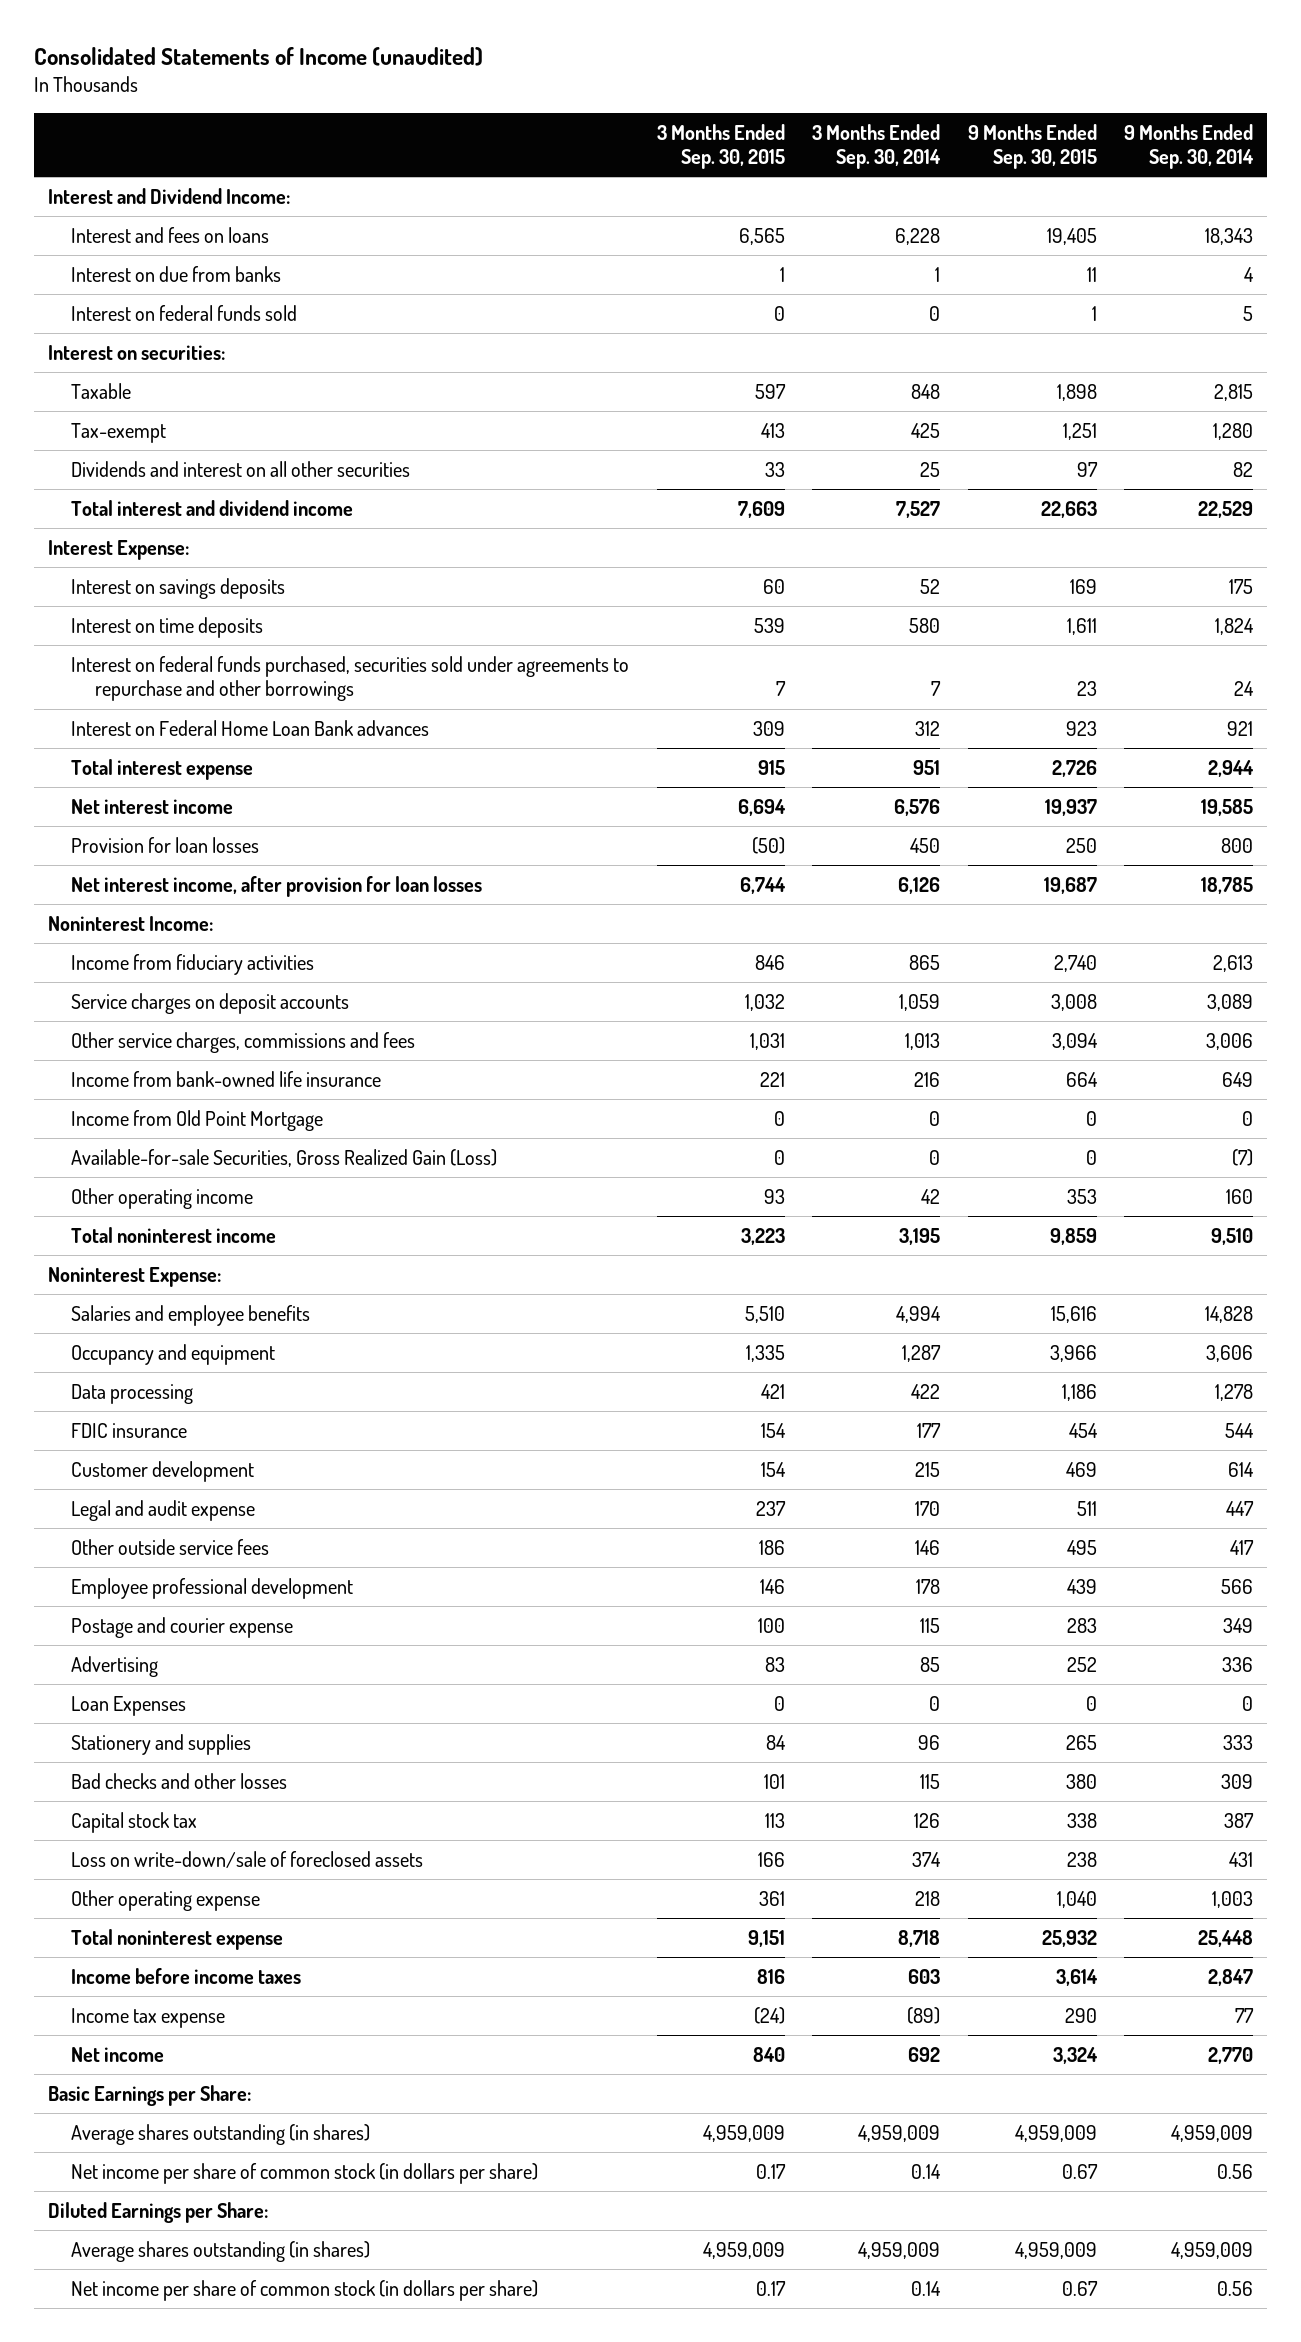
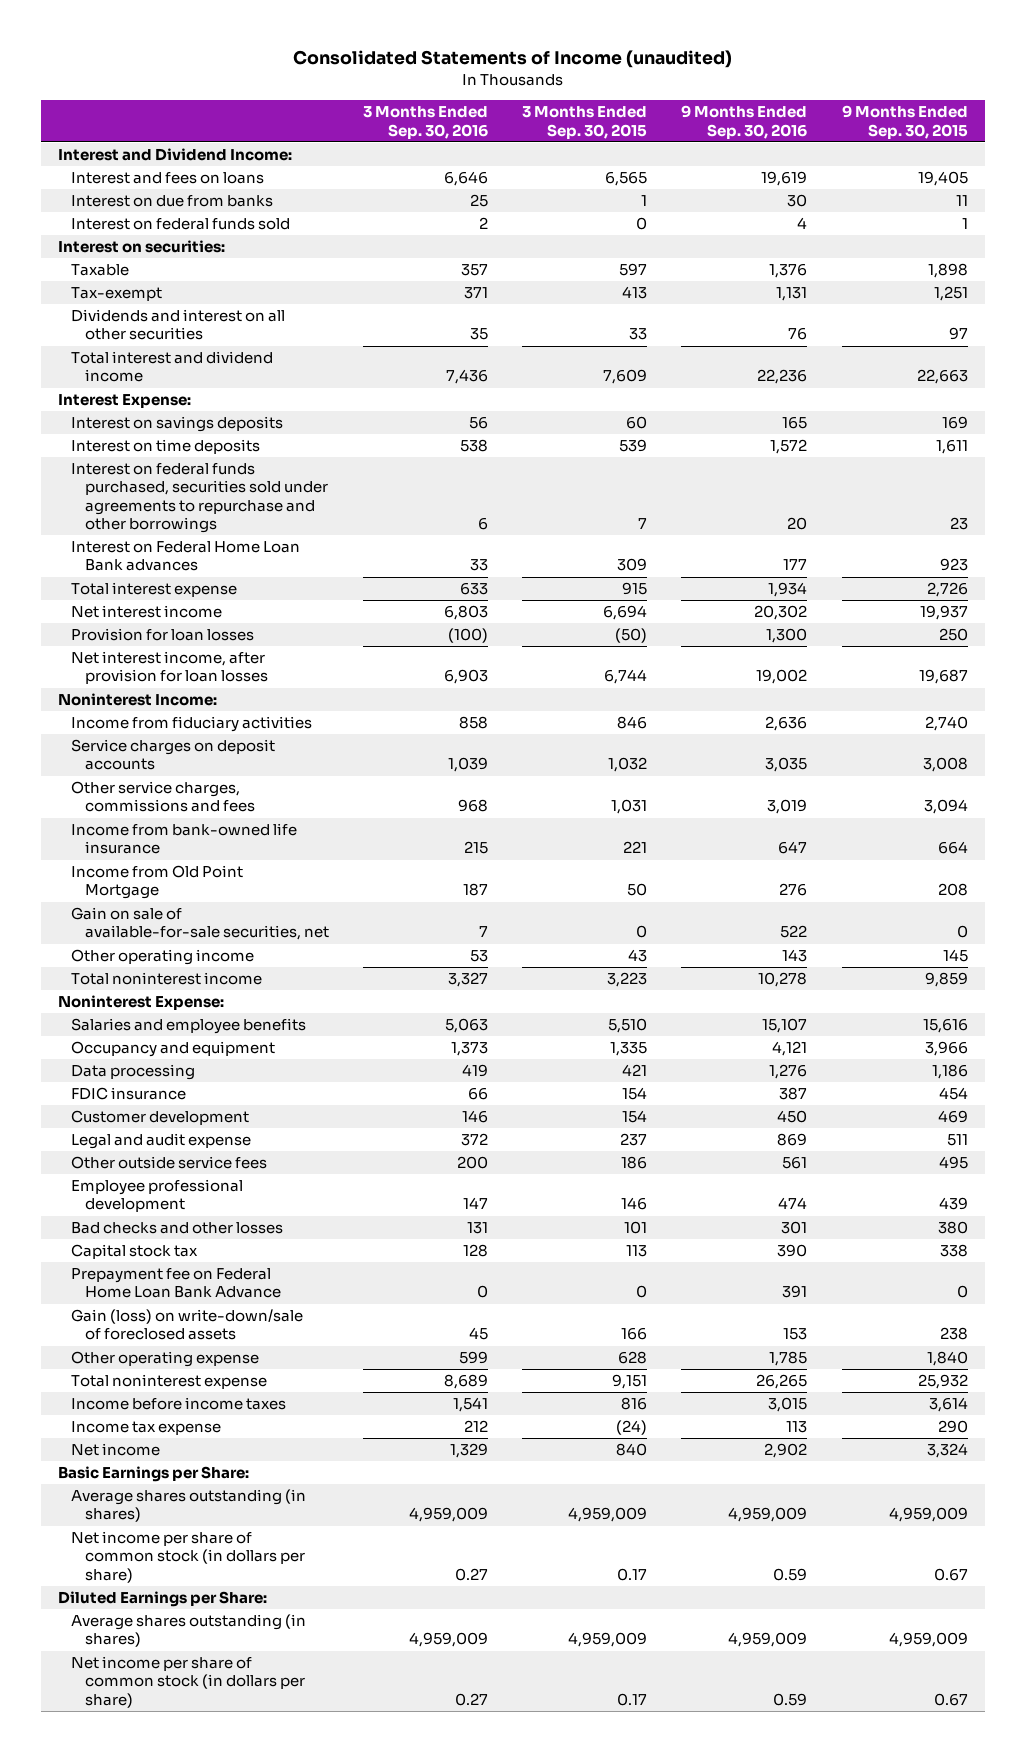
[812,123,942,169] 3 Months Ended Sep. 30, 2014 -> none
[1124,123,1255,169] 9 Months Ended Sep. 30, 2014 -> none
none -> [363,106,489,139] 3 Months Ended Sep. 30, 2016
none -> [681,105,808,139] 9 Months Ended Sep. 30, 2016
[773,1110,785,1126] 0 -> [627,883,648,897] 50
[1085,1110,1097,1126] 0 -> [937,883,968,897] 208
[71,1148,498,1167] Available-for-sale Securities, Gross Realized Gain (Loss) -> [71,907,329,941] Gain on sale of available-for-sale securities, net
[763,1188,785,1204] 93 -> [628,949,648,963] 43
[1066,1188,1097,1204] 353 -> [942,949,968,963] 145
[71,1616,294,1638] Postage and courier expense -> none
[71,1655,159,1677] Advertising -> none
[71,1695,187,1716] Loan Expenses -> none
[71,1733,252,1755] Stationery and supplies -> none
none -> [71,1268,281,1299] Prepayment fee on Federal Home Loan Bank Advance
[71,1850,424,1868] Loss on write-down/sale of foreclosed assets -> [71,1309,304,1341] Gain (loss) on write-down/sale of foreclosed assets
[758,1890,785,1906] 361 -> [618,1351,648,1365] 628
[1056,1890,1097,1908] 1,040 -> [926,1351,968,1367] 1,840

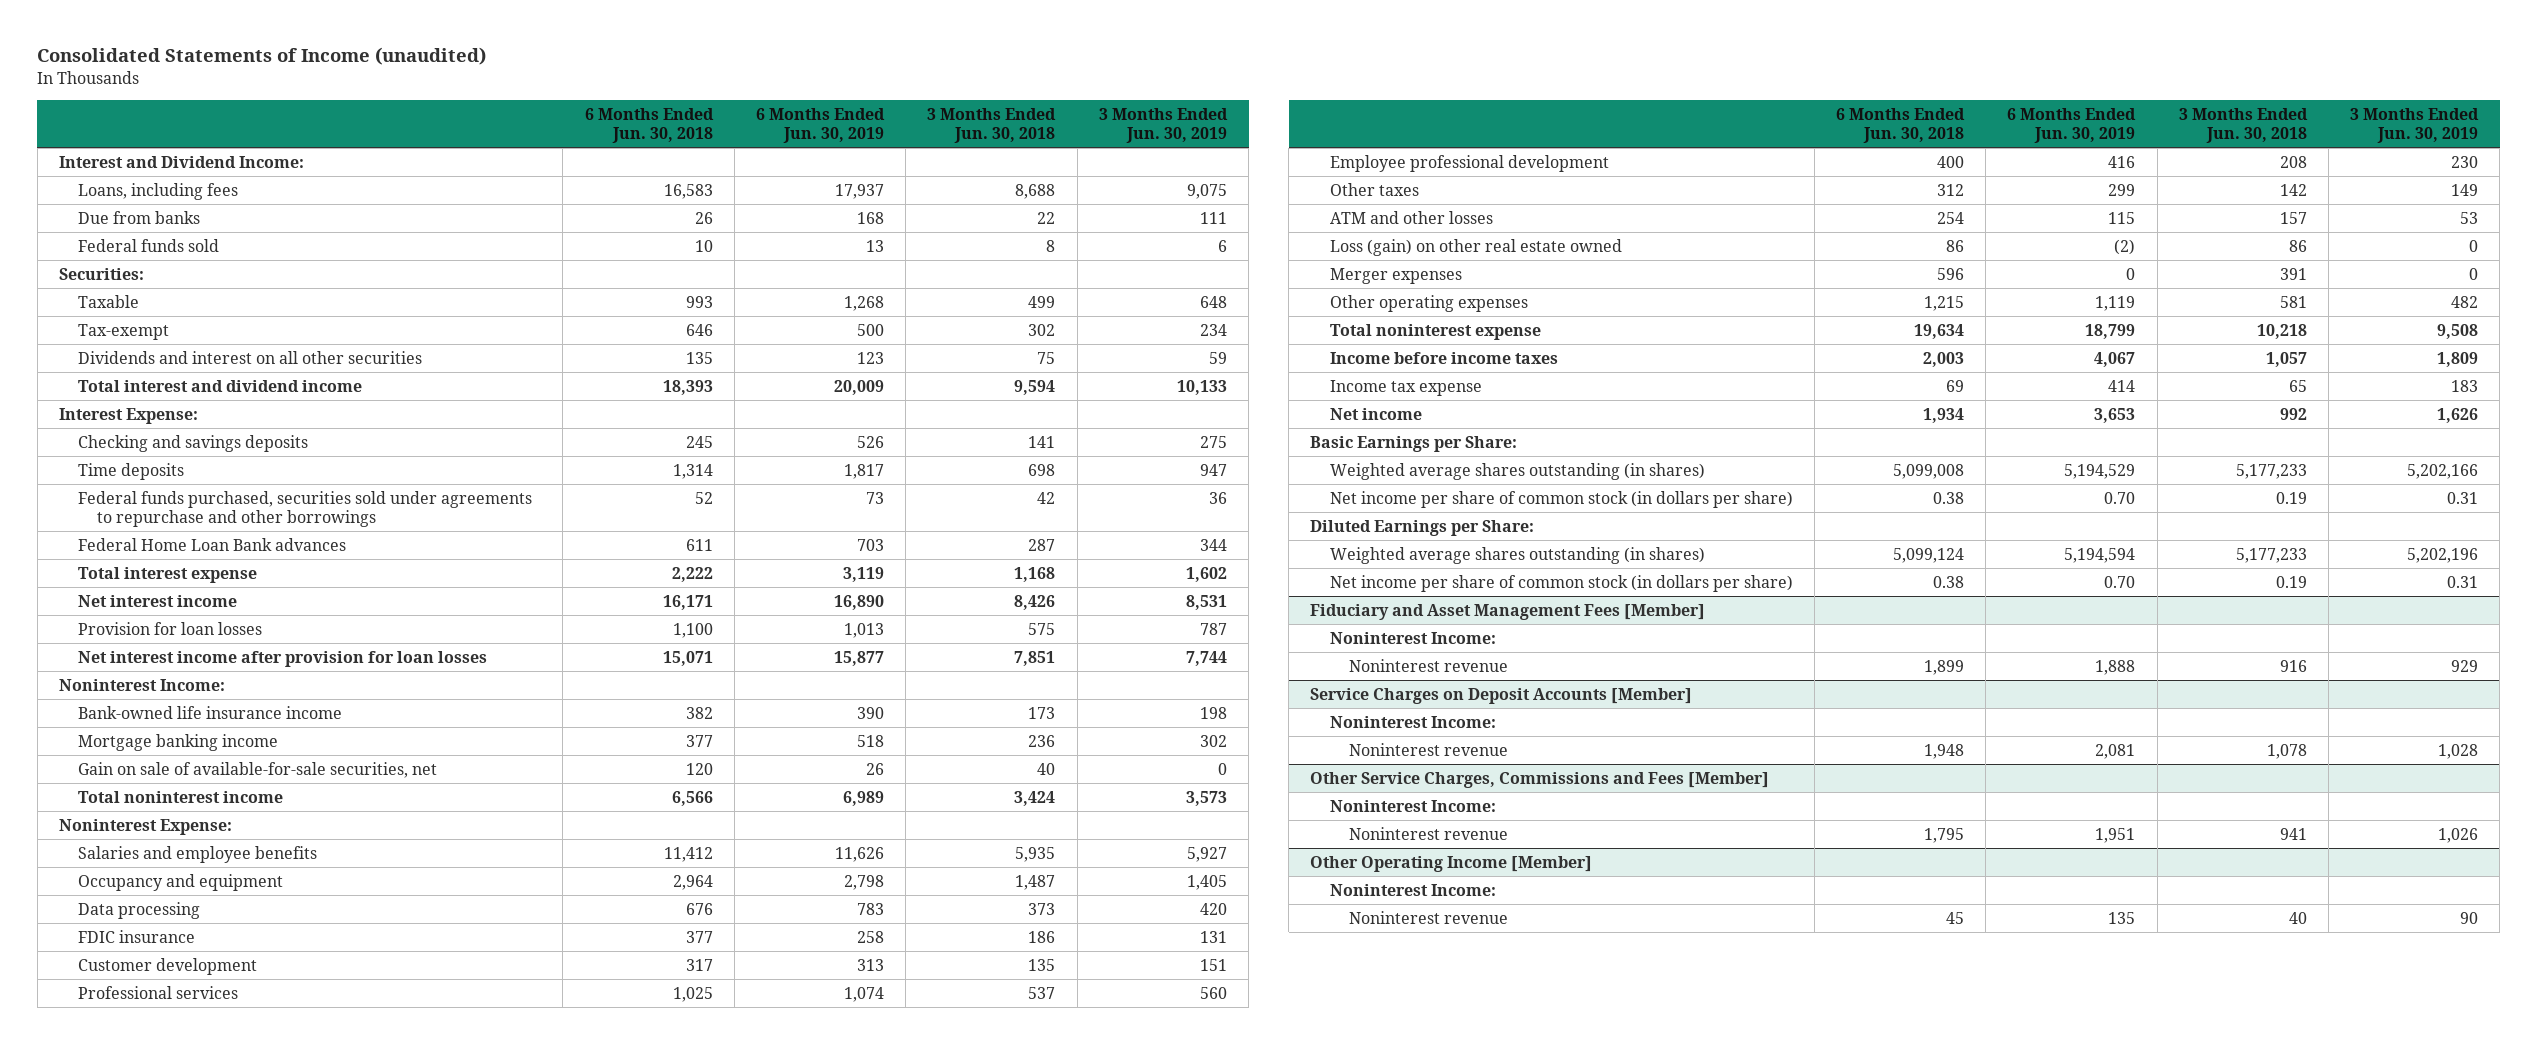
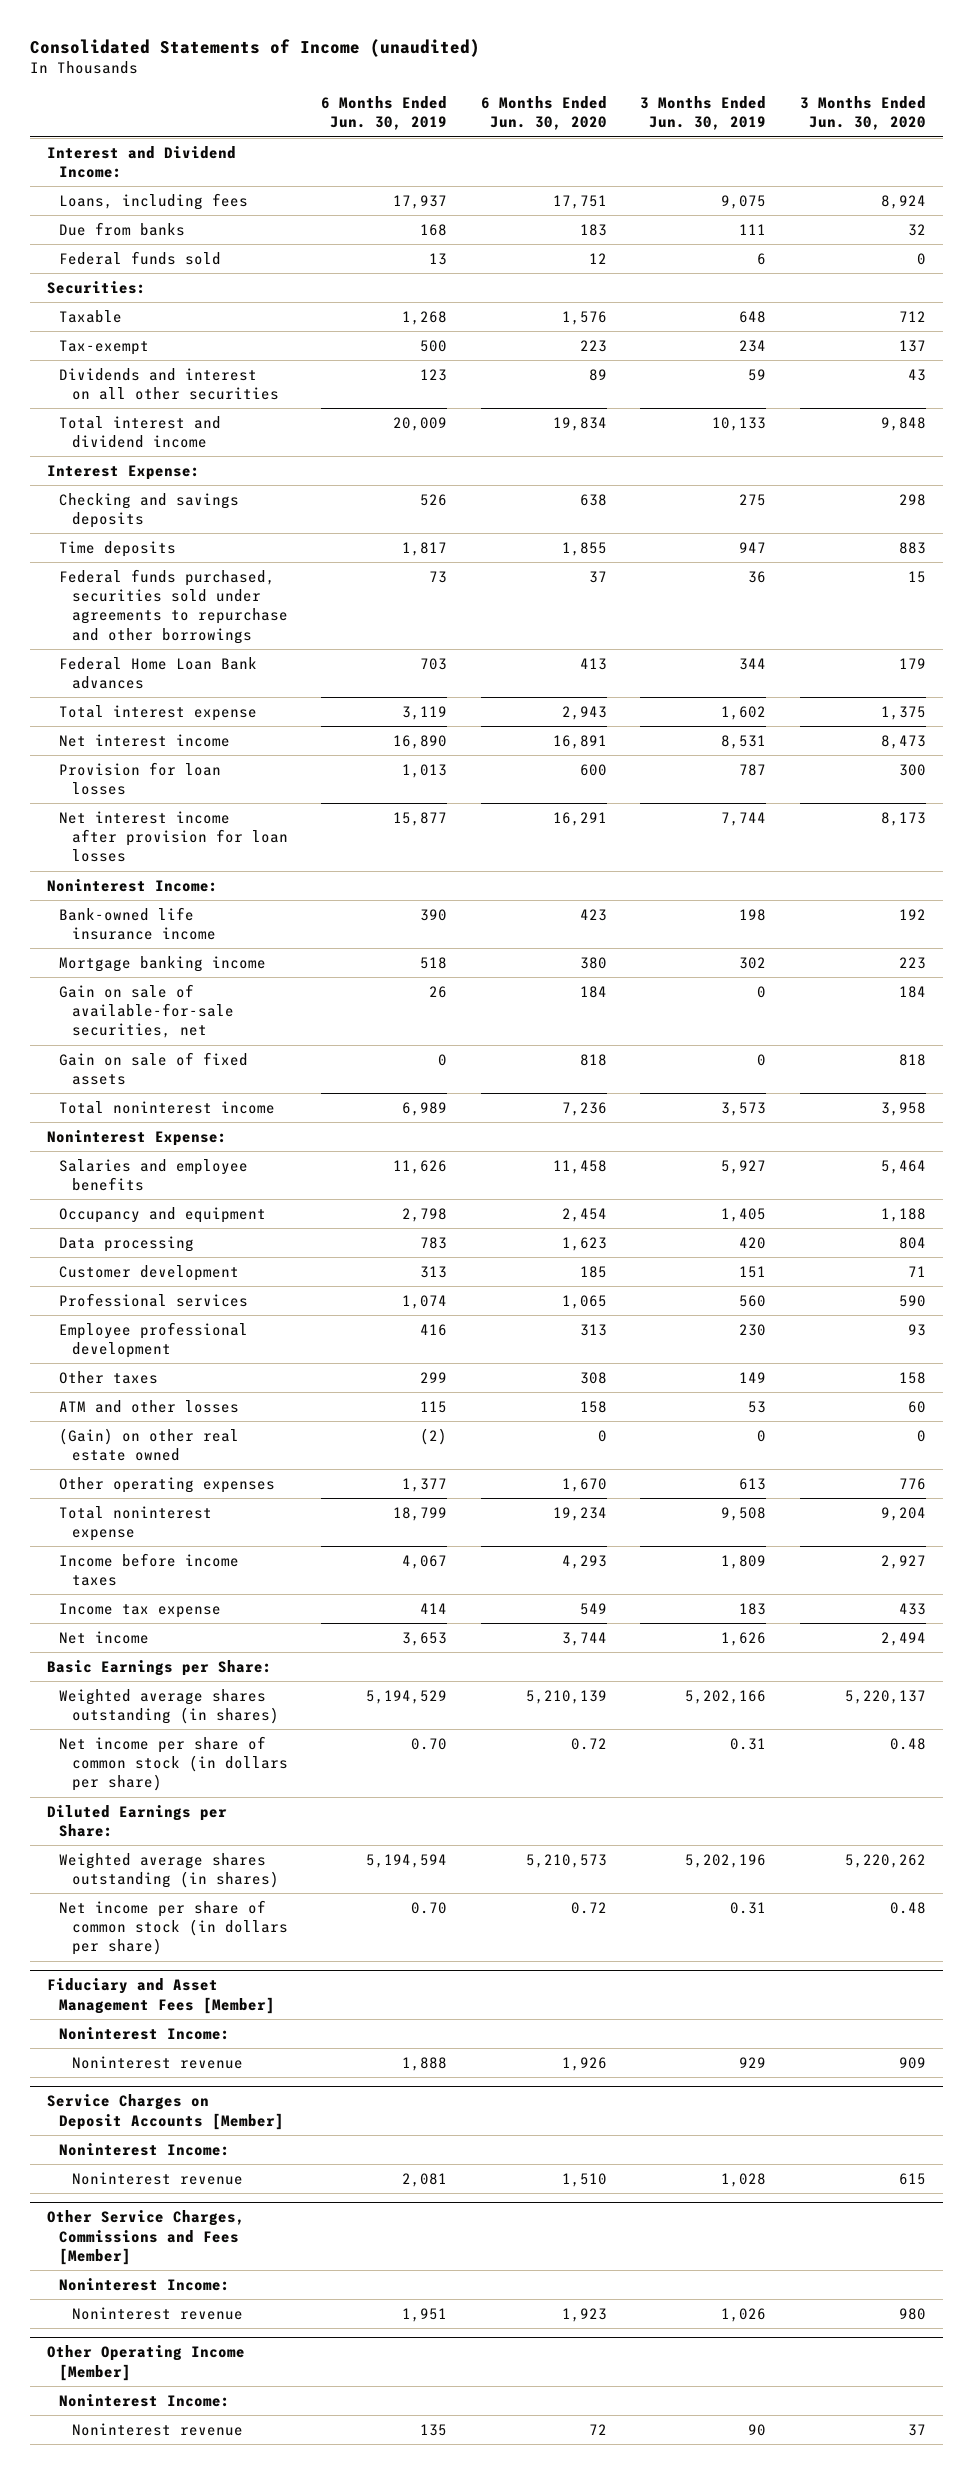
[584,108,714,144] 6 Months Ended Jun. 30, 2018 -> none
[927,108,1057,144] 3 Months Ended Jun. 30, 2018 -> none
none -> [480,96,607,131] 6 Months Ended Jun. 30, 2020
none -> [799,96,926,131] 3 Months Ended Jun. 30, 2020
none -> [59,1051,249,1086] Gain on sale of fixed assets
[78,929,196,943] FDIC insurance -> none
[1329,267,1462,284] Merger expenses -> none
[1329,238,1622,256] Loss (gain) on other real estate owned -> [59,1427,240,1462] (Gain) on other real estate owned
[2095,295,2136,311] 1,119 -> [402,1477,448,1492] 1,377
[2451,295,2479,308] 482 -> [739,1477,767,1490] 613

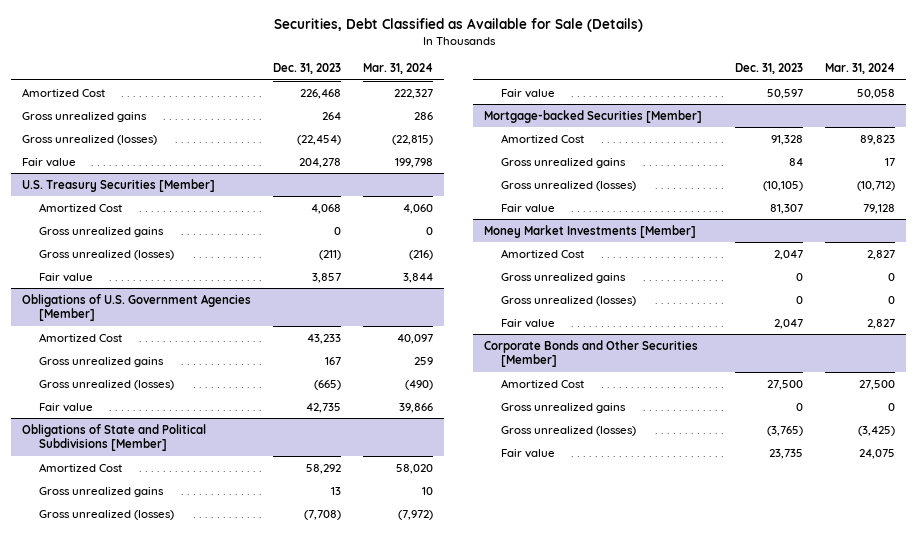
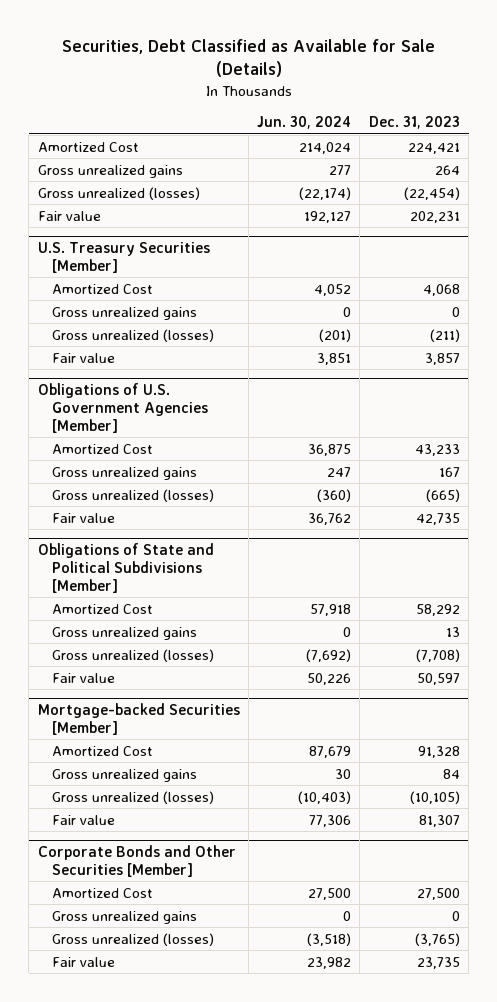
[363,63,434,75] Mar. 31, 2024 -> none
none -> [257,116,352,130] Jun. 30, 2024
[300,88,342,99] 226,468 -> [407,142,460,154] 224,421
[299,157,342,168] 204,278 -> [409,210,460,223] 202,231
[484,224,697,238] Money Market Investments [Member] -> none
[501,248,585,258] Amortized Cost -> none
[501,272,627,283] Gross unrealized gains -> none
[501,295,637,306] Gross unrealized (losses) -> none
[501,318,556,328] Fair value -> none

